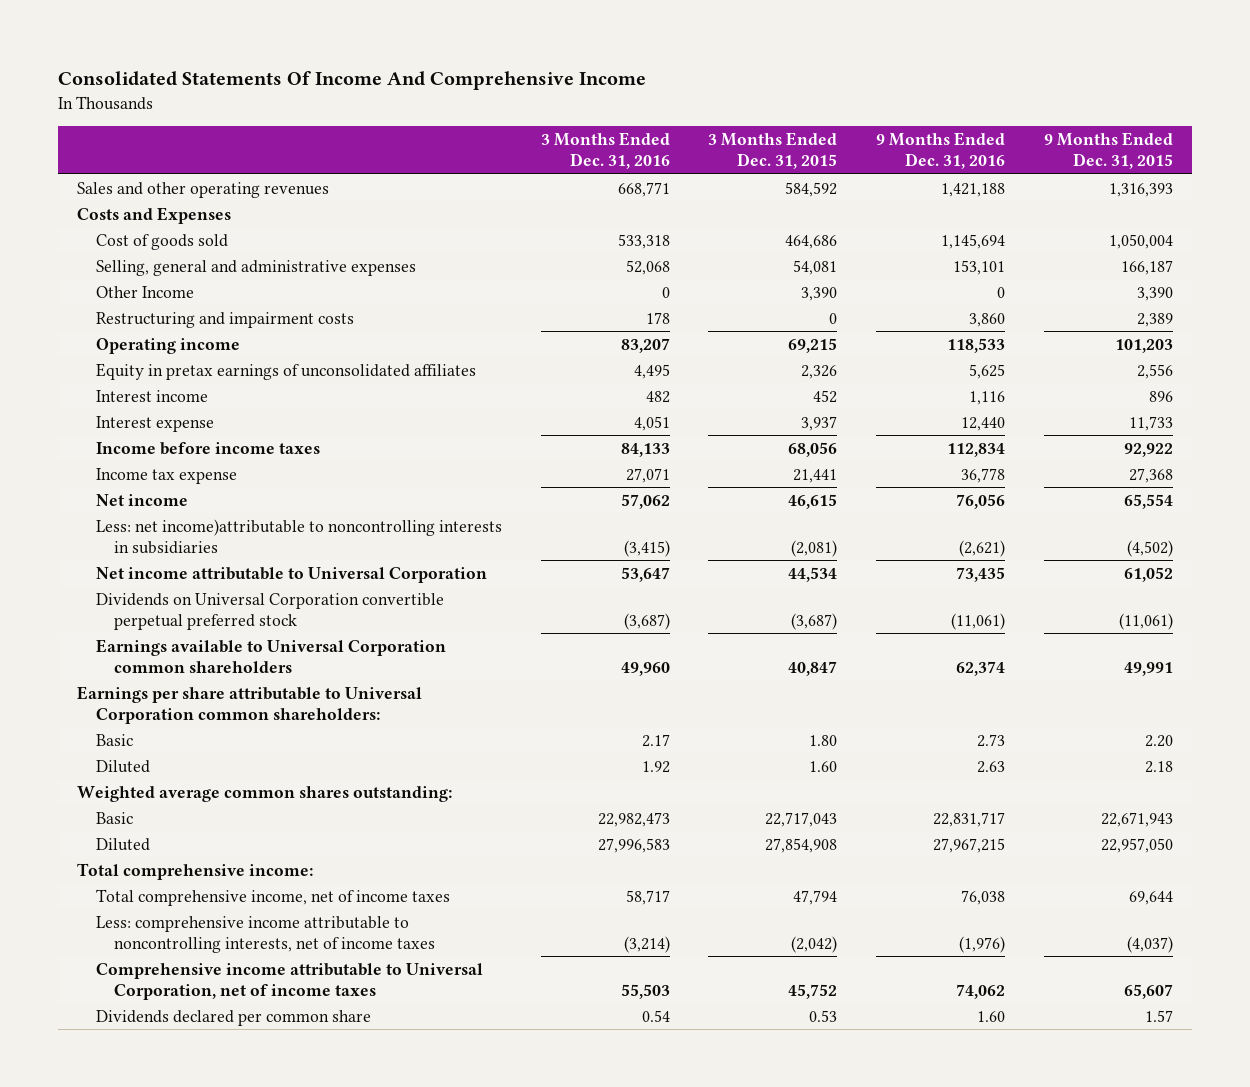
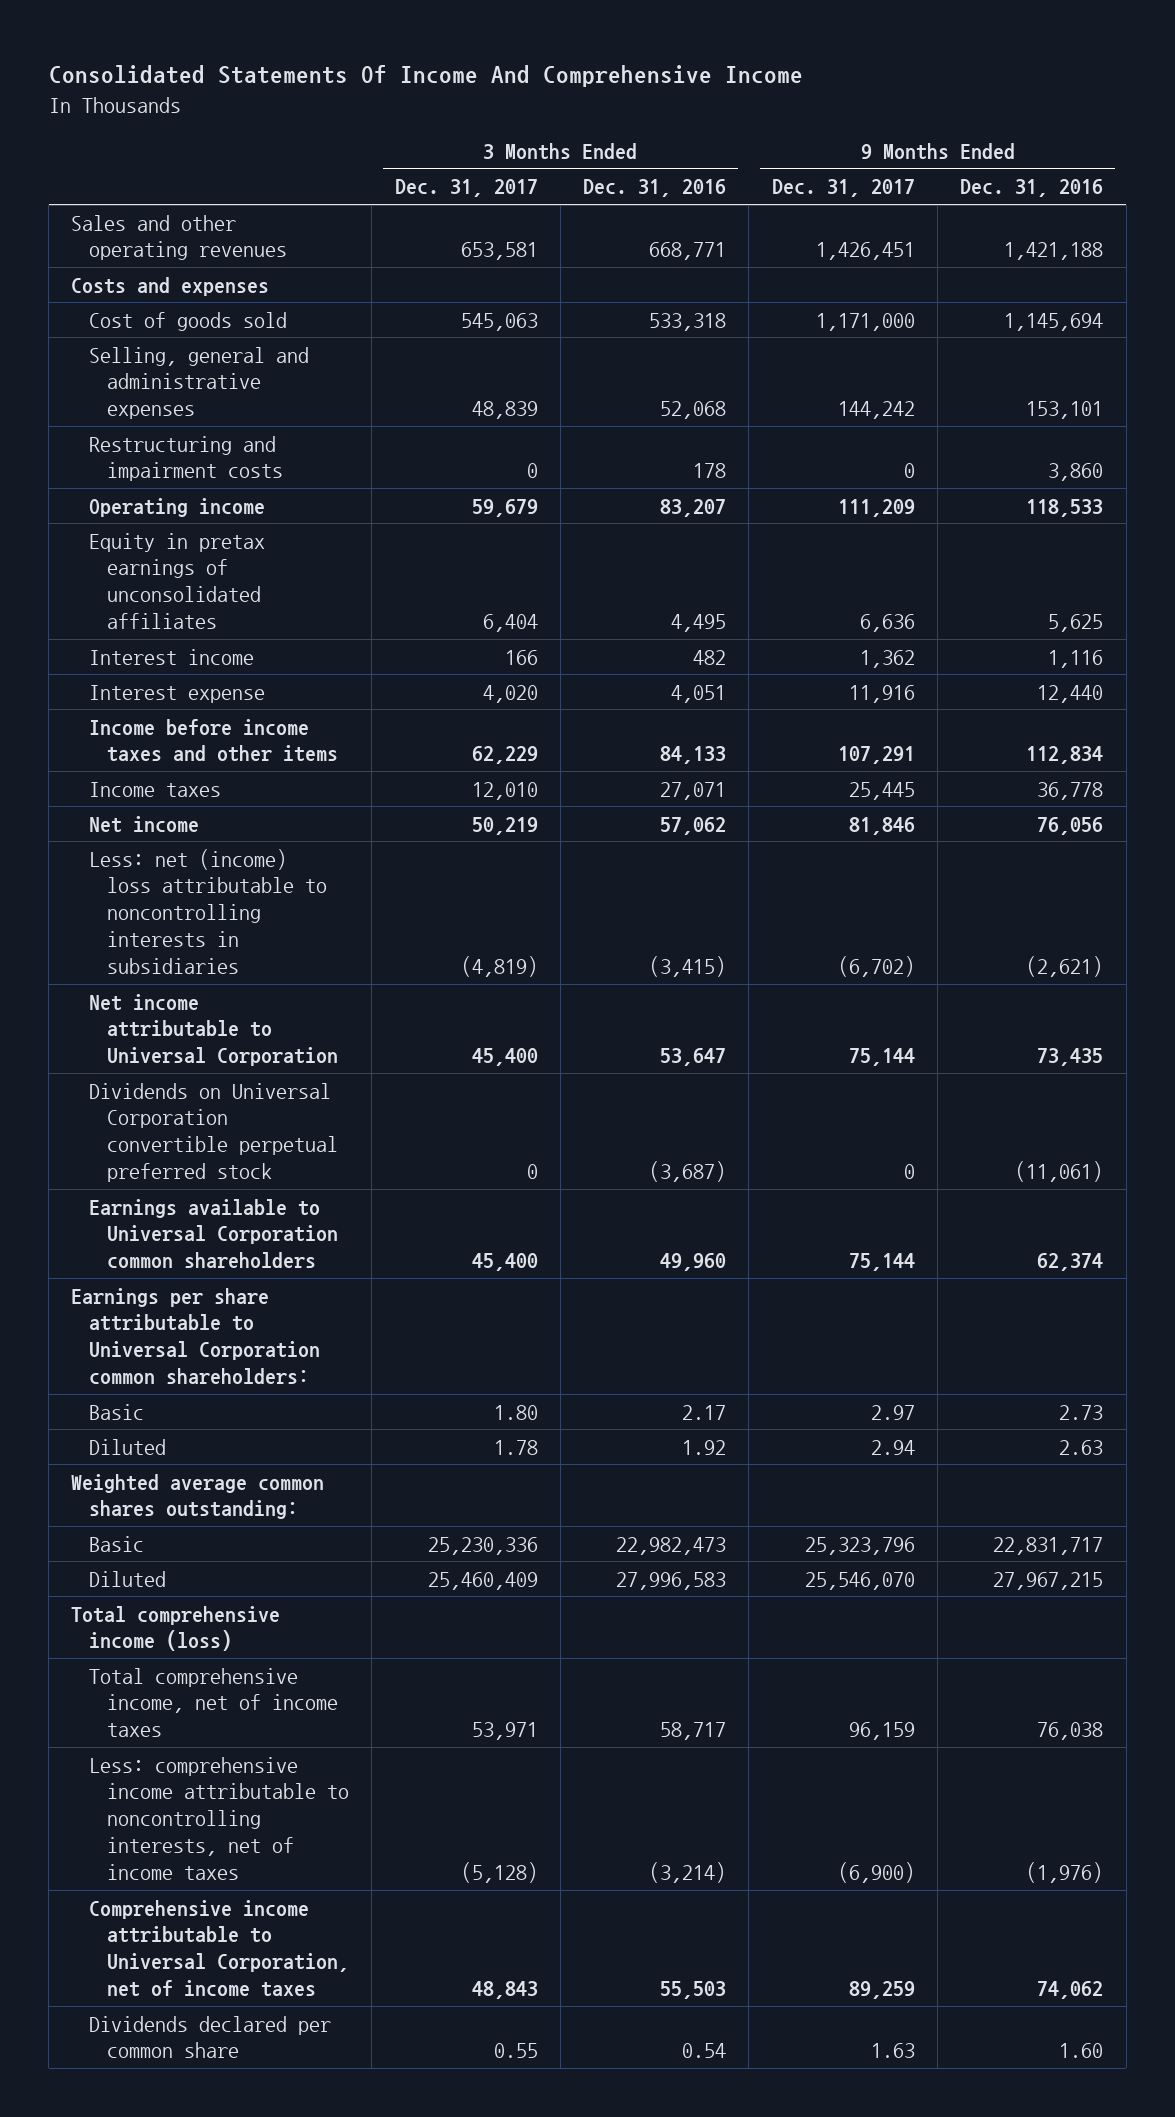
[708,132,838,170] 3 Months Ended Dec. 31, 2015 -> none
[1043,132,1173,170] 9 Months Ended Dec. 31, 2015 -> none
none -> [394,179,538,198] Dec. 31, 2017
none -> [771,179,915,198] Dec. 31, 2017
[77,206,232,224] Costs and Expenses -> [71,276,270,296] Costs and expenses
[95,285,194,298] Other Income -> none
[95,441,320,455] Income before income taxes -> [89,718,338,763] Income before income taxes and other items
[95,467,237,484] Income tax expense -> [89,781,222,797] Income taxes
[95,518,502,554] Less: net income)attributable to noncontrolling interests in subsidiaries -> [89,848,327,975] Less: net (income) loss attributable to noncontrolling interests in subsidiaries
[77,862,314,880] Total comprehensive income: -> [71,1605,281,1652] Total comprehensive income (loss)

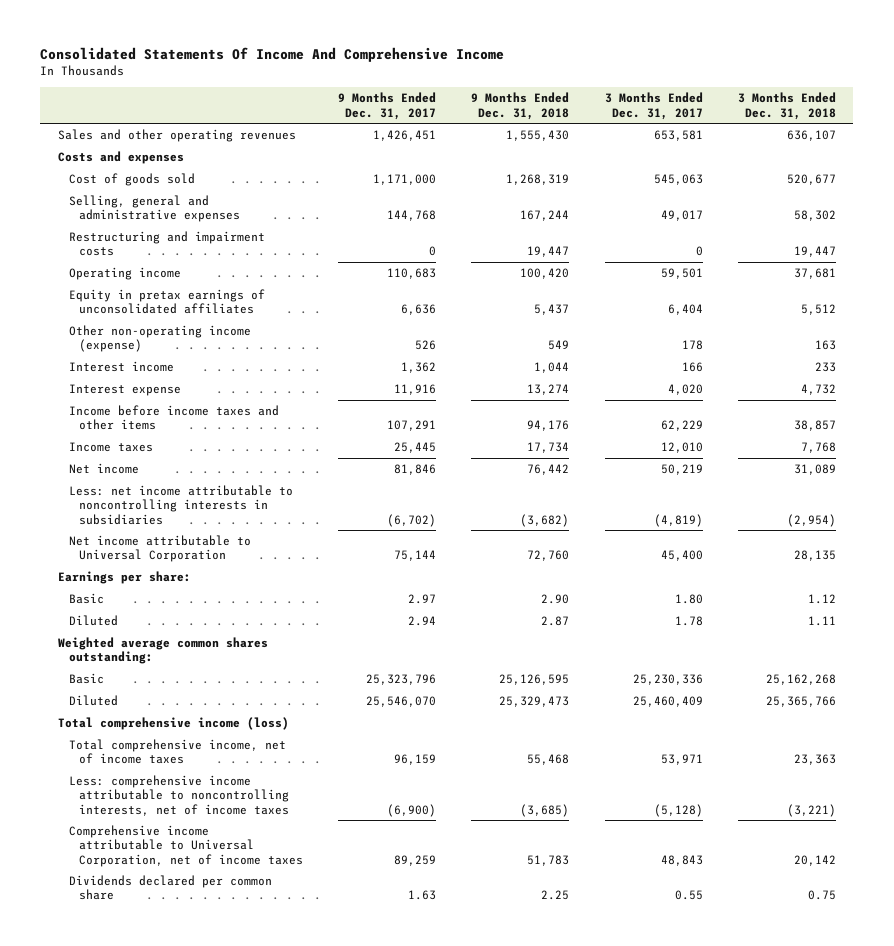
[583,179,727,198] Dec. 31, 2016 -> none
[960,179,1104,198] Dec. 31, 2016 -> none
none -> [471,92,570,120] 9 Months Ended Dec. 31, 2018
none -> [737,92,836,120] 3 Months Ended Dec. 31, 2018
[471,401,538,420] 48,839 -> [660,210,703,222] 49,017
[837,401,915,420] 144,242 -> [387,210,437,222] 144,768
[471,498,538,517] 59,679 -> [660,267,703,279] 59,501
[837,498,915,517] 111,209 -> [387,267,437,279] 110,683
none -> [68,324,251,353] Other non-operating income (expense)
[89,848,327,975] Less: net (income) loss attributable to noncontrolling interests in subsidiaries -> [68,484,293,525] Less: net income attributable to noncontrolling interests in subsidiaries
[89,1082,338,1183] Dividends on Universal Corporation convertible perpetual preferred stock -> none
[89,1198,338,1270] Earnings available to Universal Corporation common shareholders -> none
[71,1287,321,1386] Earnings per share attributable to Universal Corporation common shareholders: -> [57,570,191,584] Earnings per share:

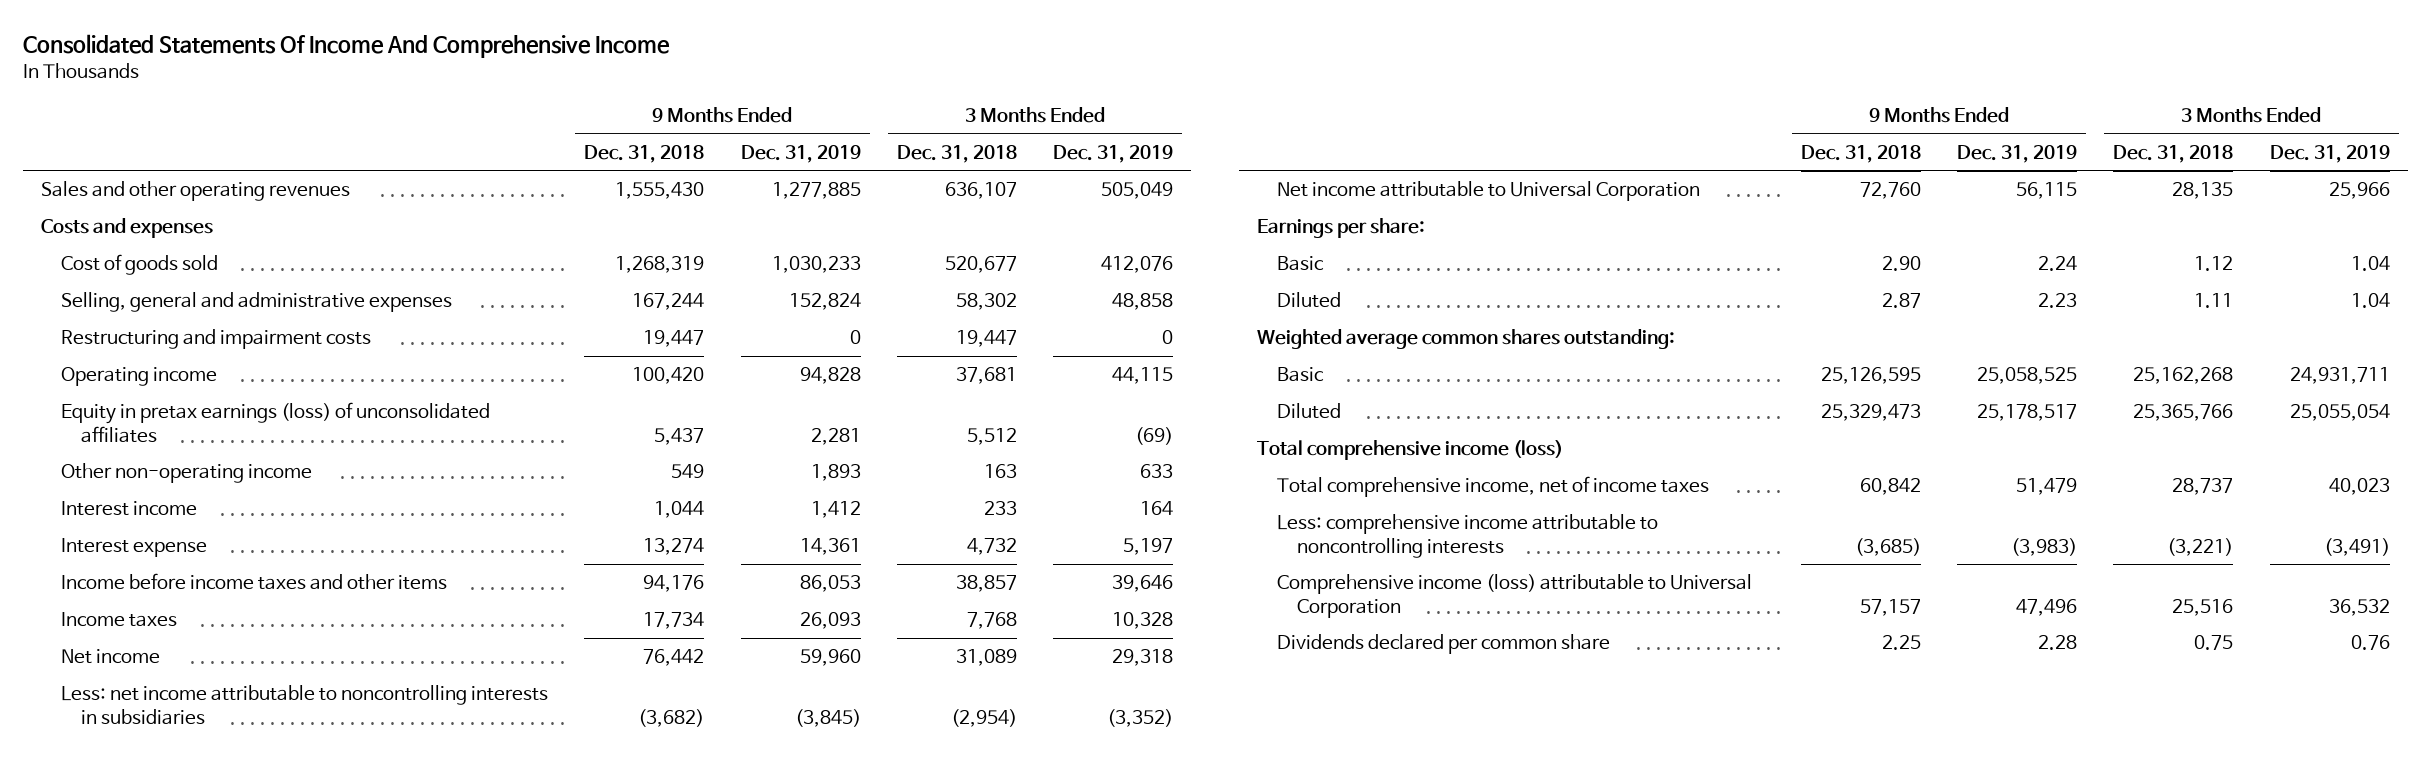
[338,92,437,120] 9 Months Ended Dec. 31, 2017 -> none
[604,92,703,120] 3 Months Ended Dec. 31, 2017 -> none
none -> [740,144,861,163] Dec. 31, 2019
none -> [1053,144,1174,163] Dec. 31, 2019
[68,288,265,315] Equity in pretax earnings of unconsolidated affiliates -> [60,402,490,444] Equity in pretax earnings (loss) of unconsolidated affiliates
[68,324,251,353] Other non-operating income (expense) -> [60,463,312,484] Other non-operating income
[527,754,570,766] 55,468 -> [1859,478,1921,496] 60,842
[793,754,836,766] 23,363 -> [2172,478,2234,496] 28,737
[68,774,290,816] Less: comprehensive income attributable to noncontrolling interests, net of income taxes -> [1277,514,1659,559] Less: comprehensive income attributable to noncontrolling interests
[68,824,304,867] Comprehensive income attributable to Universal Corporation, net of income taxes -> [1277,574,1753,619] Comprehensive income (loss) attributable to Universal Corporation
[527,854,570,866] 51,783 -> [1859,599,1921,617] 57,157
[793,854,836,866] 20,142 -> [2172,599,2234,617] 25,516

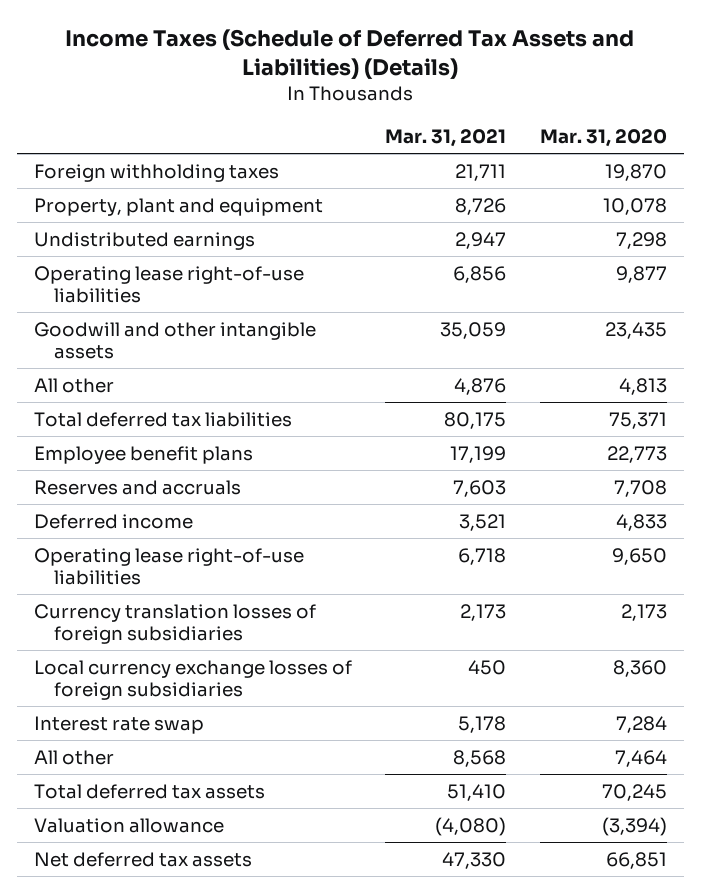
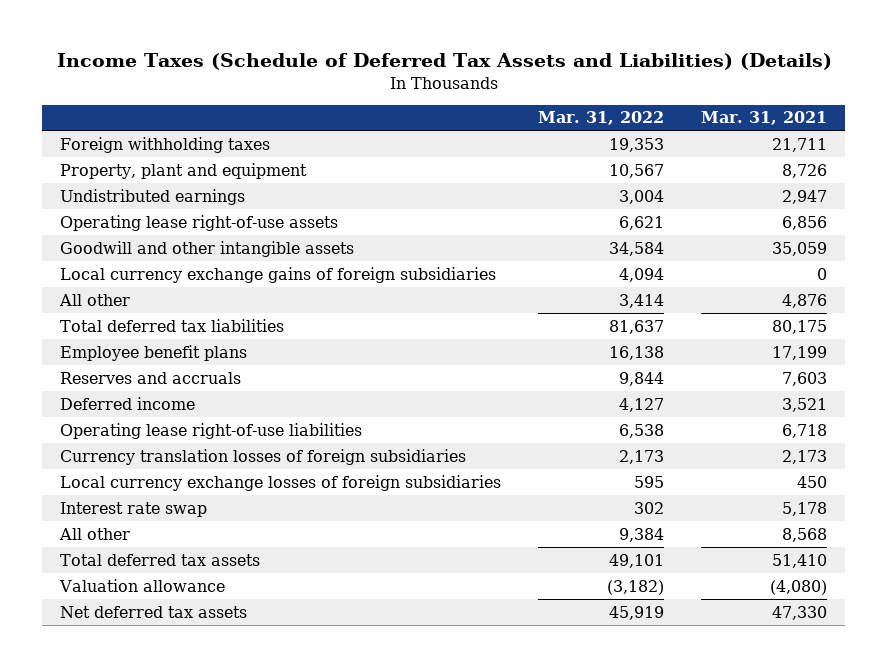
[540,128,668,147] Mar. 31, 2020 -> none
none -> [538,111,665,126] Mar. 31, 2022
[33,266,304,304] Operating lease right-of-use liabilities -> [60,214,339,231] Operating lease right-of-use assets
none -> [60,266,497,283] Local currency exchange gains of foreign subsidiaries

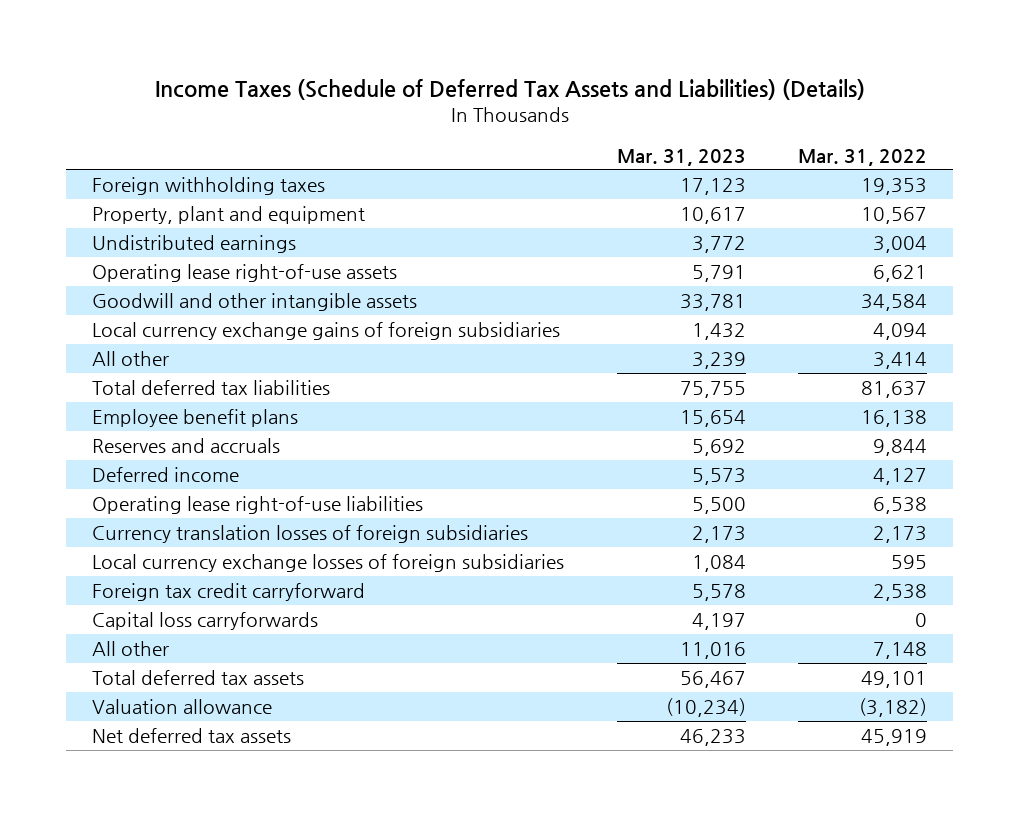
[701,111,828,126] Mar. 31, 2021 -> none
none -> [616,148,746,166] Mar. 31, 2023
[60,501,208,517] Interest rate swap -> none
none -> [92,583,366,602] Foreign tax credit carryforward
none -> [92,612,319,631] Capital loss carryforwards
[619,527,665,542] 9,384 -> [872,642,927,660] 7,148

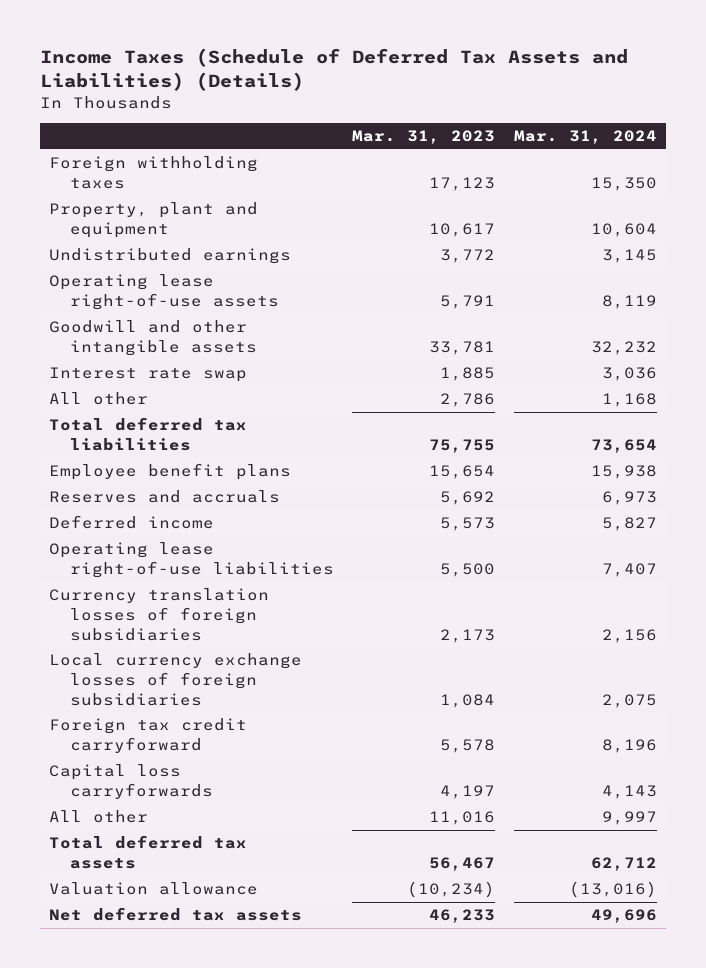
[797,148,927,166] Mar. 31, 2022 -> none
none -> [513,130,657,145] Mar. 31, 2024
[92,322,561,341] Local currency exchange gains of foreign subsidiaries -> none
none -> [49,367,248,383] Interest rate swap
[691,352,746,370] 3,239 -> [440,393,496,408] 2,786

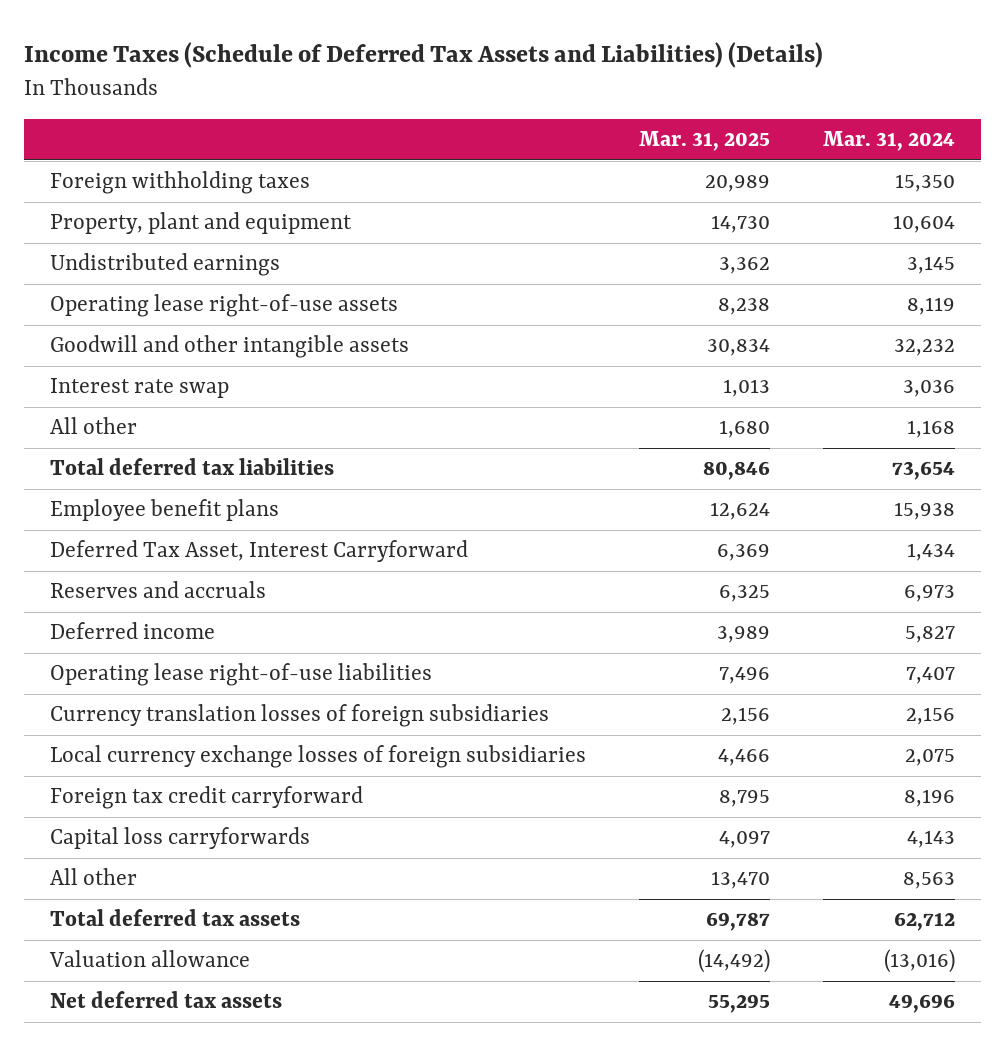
[352,130,496,145] Mar. 31, 2023 -> none
none -> [638,131,770,152] Mar. 31, 2025
none -> [50,540,469,563] Deferred Tax Asset, Interest Carryforward
[601,811,657,826] 9,997 -> [902,872,955,890] 8,563

